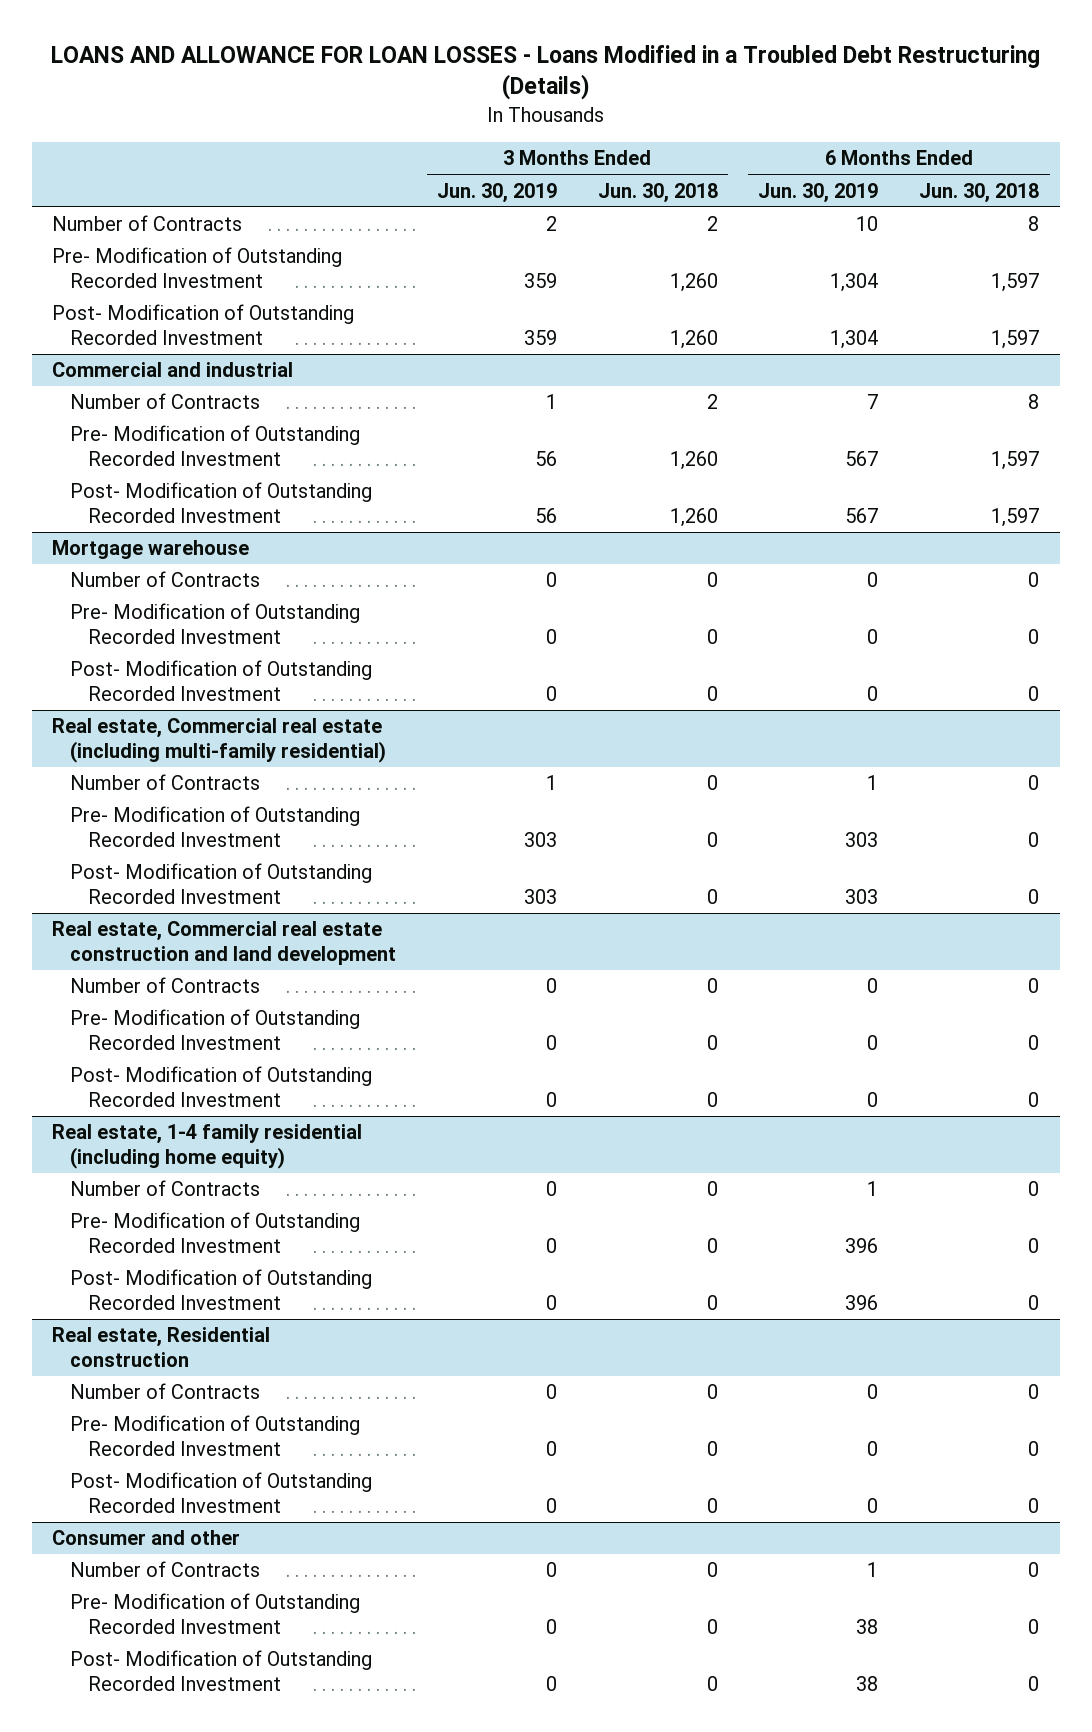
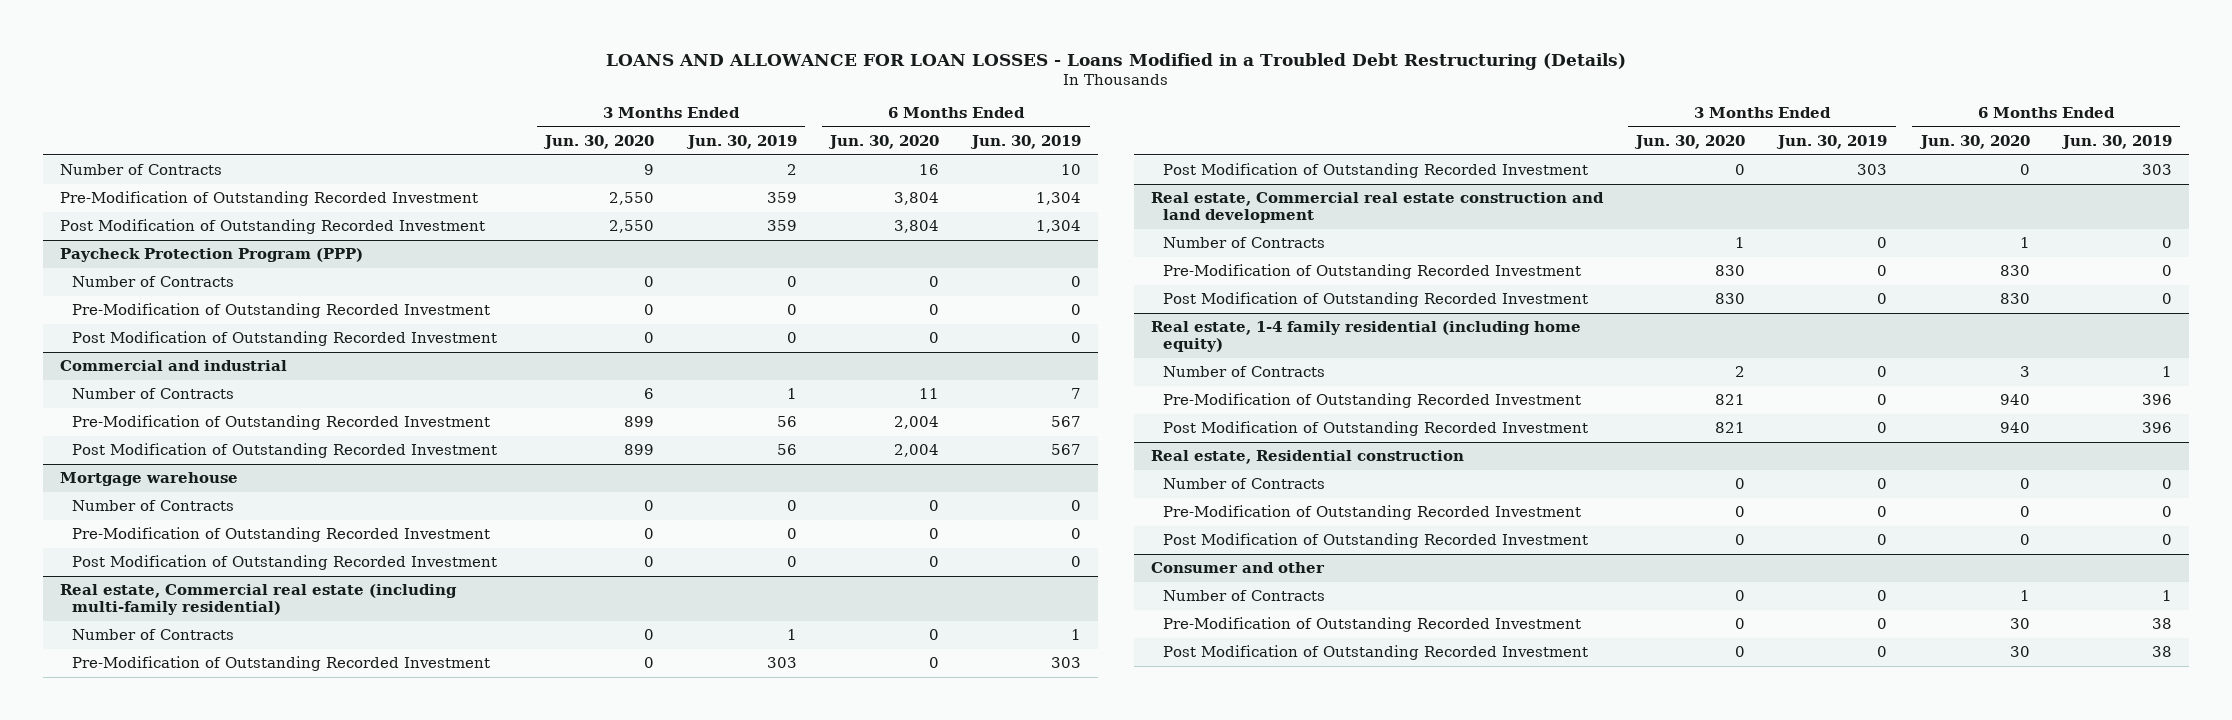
[597,182,718,203] Jun. 30, 2018 -> none
[919,182,1040,203] Jun. 30, 2018 -> none
none -> [543,135,655,150] Jun. 30, 2020
none -> [828,135,940,150] Jun. 30, 2020
[52,247,343,289] Pre- Modification of Outstanding Recorded Investment -> [59,191,478,207] Pre-Modification of Outstanding Recorded Investment
[52,304,355,346] Post- Modification of Outstanding Recorded Investment -> [59,219,485,235] Post Modification of Outstanding Recorded Investment
none -> [59,248,363,263] Paycheck Protection Program (PPP)
none -> [72,276,235,288] Number of Contracts
none -> [72,303,491,319] Pre-Modification of Outstanding Recorded Investment
none -> [72,331,498,347] Post Modification of Outstanding Recorded Investment
[70,425,361,467] Pre- Modification of Outstanding Recorded Investment -> [72,415,491,431] Pre-Modification of Outstanding Recorded Investment
[70,482,373,524] Post- Modification of Outstanding Recorded Investment -> [72,443,498,459] Post Modification of Outstanding Recorded Investment
[70,603,361,645] Pre- Modification of Outstanding Recorded Investment -> [72,527,491,543] Pre-Modification of Outstanding Recorded Investment
[70,660,373,702] Post- Modification of Outstanding Recorded Investment -> [72,555,498,571] Post Modification of Outstanding Recorded Investment
[70,806,361,848] Pre- Modification of Outstanding Recorded Investment -> [72,656,491,672] Pre-Modification of Outstanding Recorded Investment
[70,863,373,905] Post- Modification of Outstanding Recorded Investment -> [1162,163,1588,179] Post Modification of Outstanding Recorded Investment
[70,1009,361,1051] Pre- Modification of Outstanding Recorded Investment -> [1162,264,1581,280] Pre-Modification of Outstanding Recorded Investment
[70,1066,373,1108] Post- Modification of Outstanding Recorded Investment -> [1162,292,1588,308] Post Modification of Outstanding Recorded Investment
[70,1212,361,1254] Pre- Modification of Outstanding Recorded Investment -> [1162,393,1581,409] Pre-Modification of Outstanding Recorded Investment
[70,1269,373,1311] Post- Modification of Outstanding Recorded Investment -> [1162,421,1588,437] Post Modification of Outstanding Recorded Investment
[70,1415,361,1457] Pre- Modification of Outstanding Recorded Investment -> [1162,505,1581,521] Pre-Modification of Outstanding Recorded Investment
[70,1472,373,1514] Post- Modification of Outstanding Recorded Investment -> [1162,533,1588,549] Post Modification of Outstanding Recorded Investment
[70,1593,361,1635] Pre- Modification of Outstanding Recorded Investment -> [1162,617,1581,633] Pre-Modification of Outstanding Recorded Investment
[70,1650,373,1692] Post- Modification of Outstanding Recorded Investment -> [1162,645,1588,661] Post Modification of Outstanding Recorded Investment

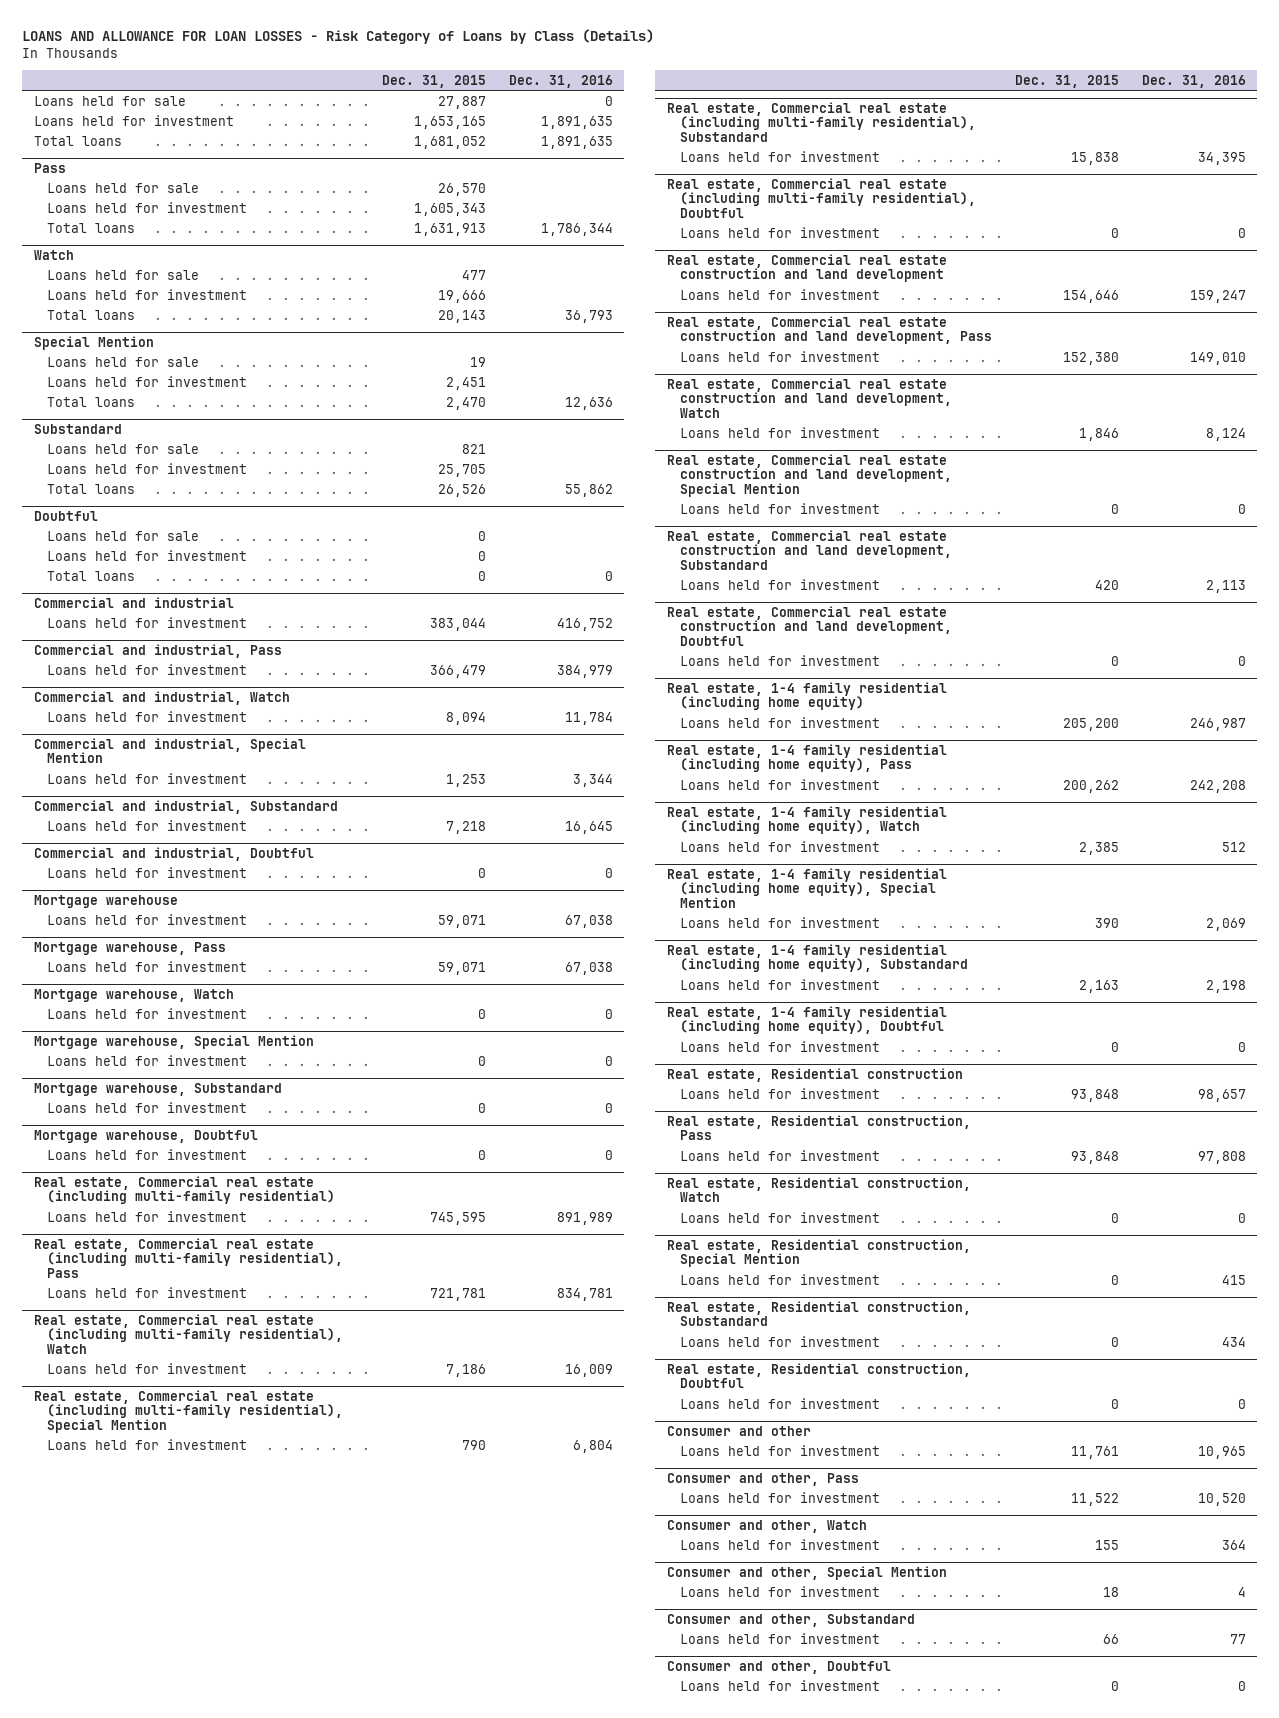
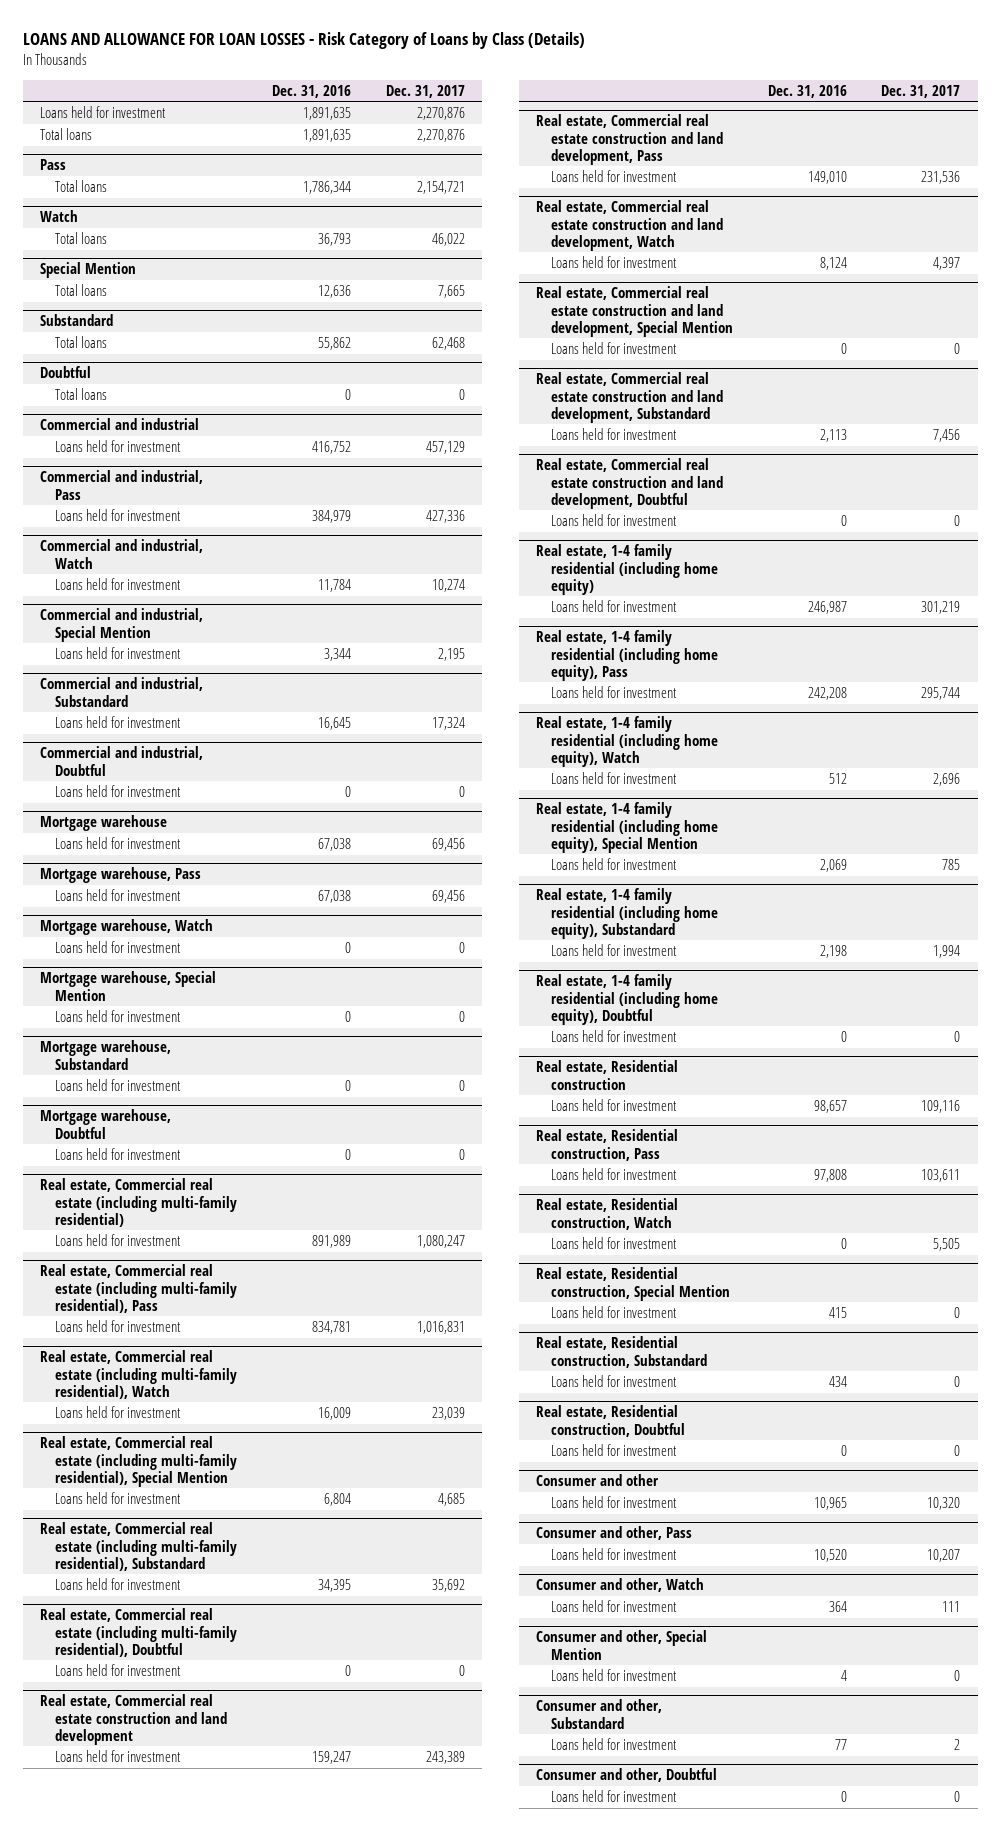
[381,74,486,88] Dec. 31, 2015 -> none
none -> [385,84,465,98] Dec. 31, 2017
[33,95,186,106] Loans held for sale -> none
[46,182,199,193] Loans held for sale -> none
[46,201,247,213] Loans held for investment -> none
[46,269,199,280] Loans held for sale -> none
[46,288,247,300] Loans held for investment -> none
[46,356,199,367] Loans held for sale -> none
[46,375,247,387] Loans held for investment -> none
[46,443,199,454] Loans held for sale -> none
[46,462,247,474] Loans held for investment -> none
[46,530,199,541] Loans held for sale -> none
[46,549,247,561] Loans held for investment -> none

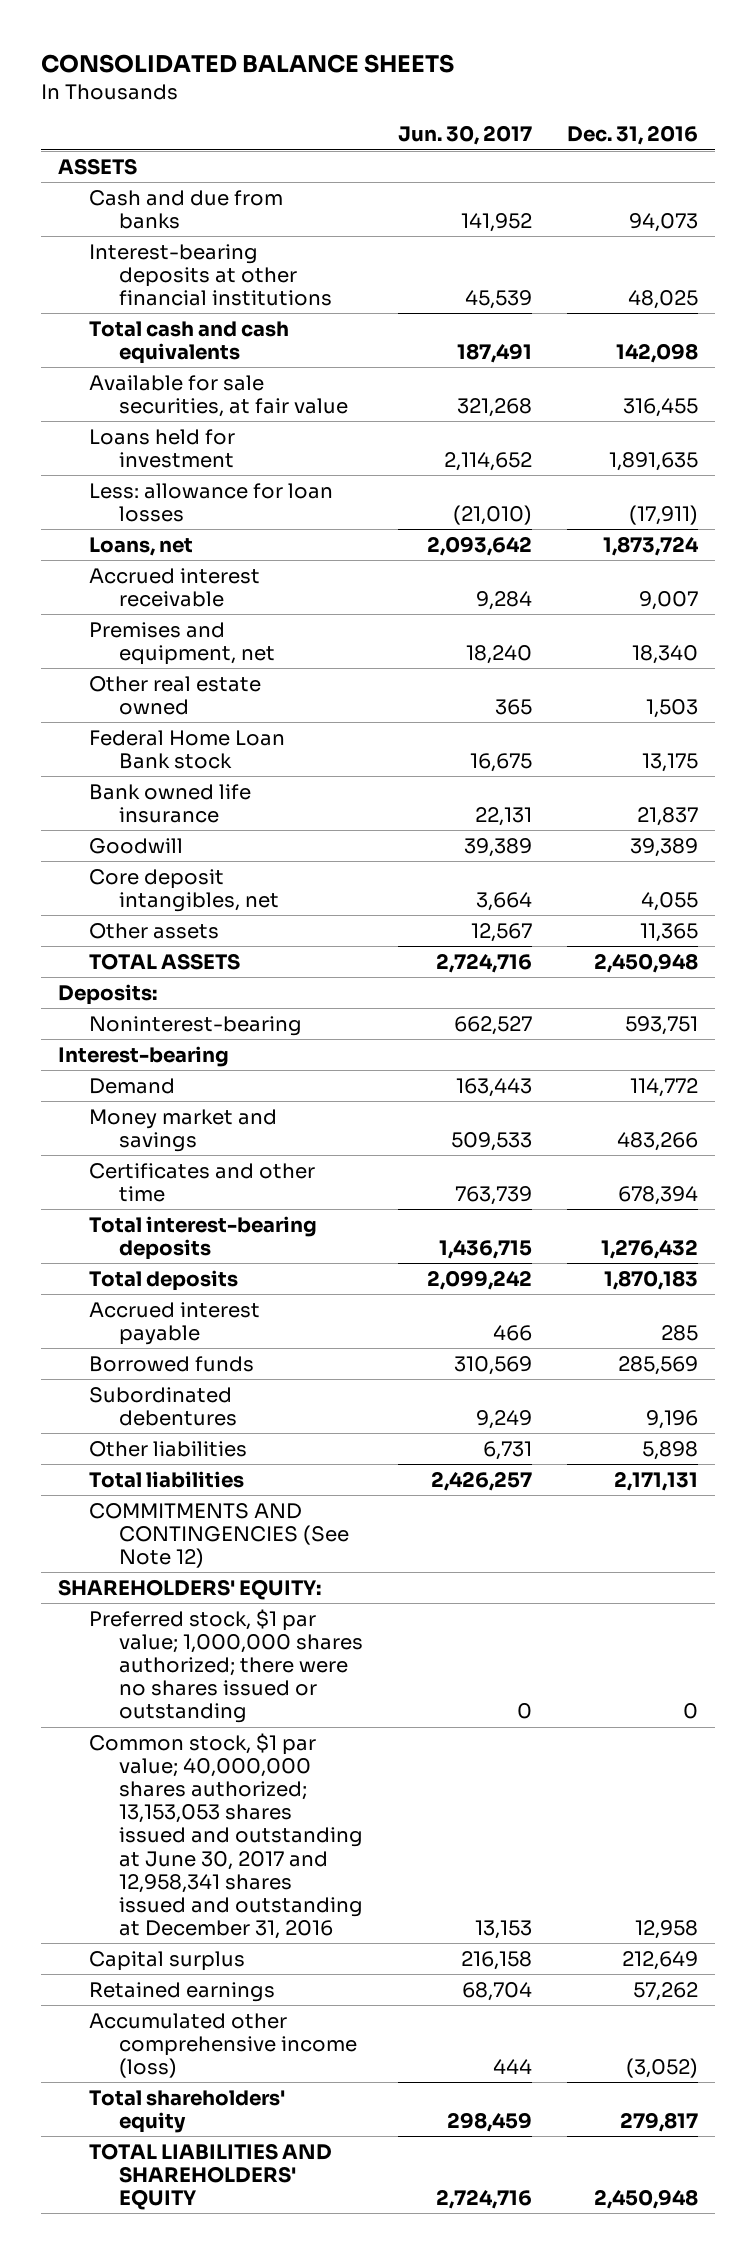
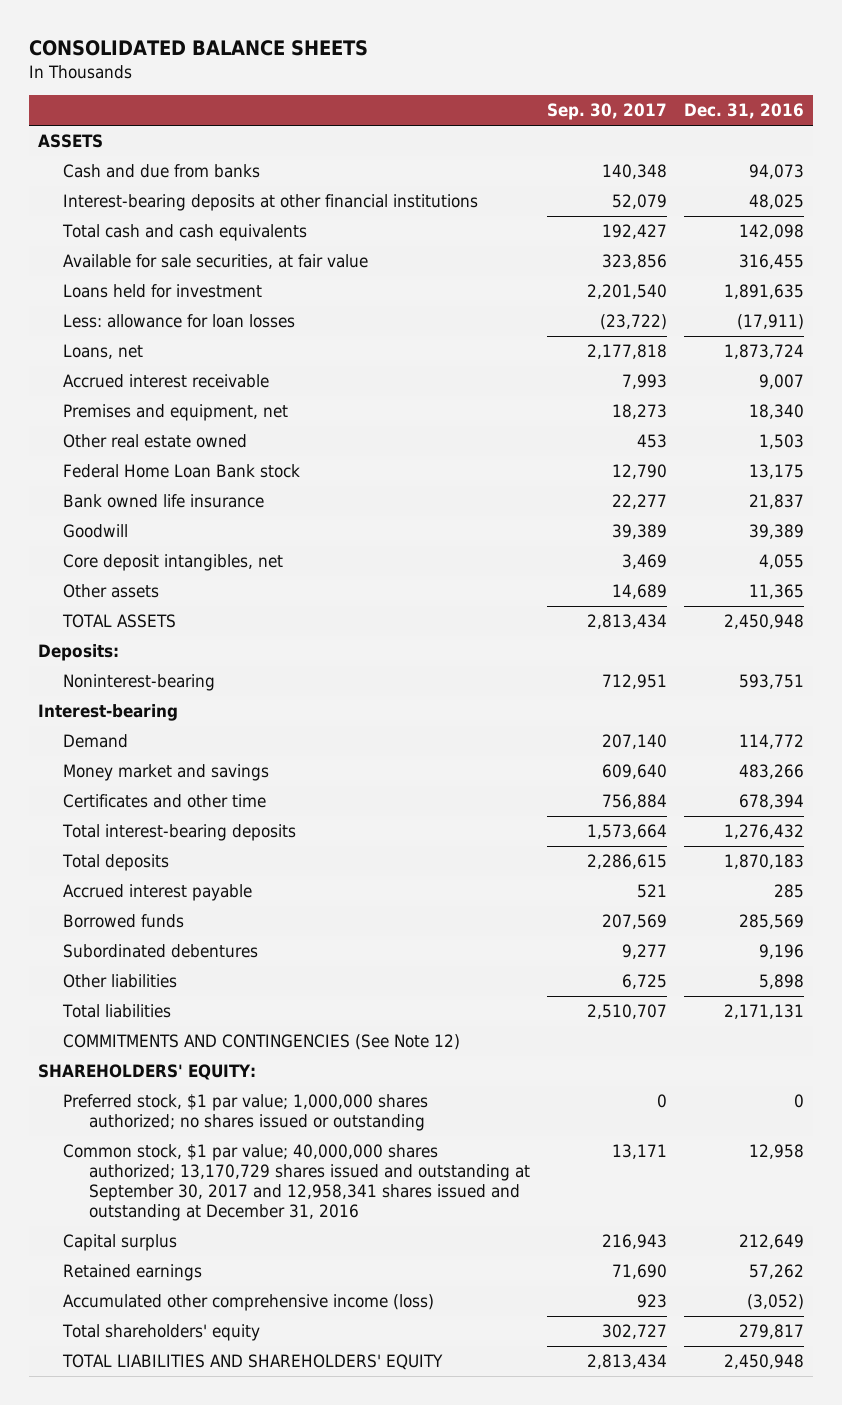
[398,125,533,146] Jun. 30, 2017 -> none
none -> [547,103,668,121] Sep. 30, 2017
[88,1608,364,1724] Preferred stock, $1 par value; 1,000,000 shares authorized; there were no shares issued or outstanding -> [63,1094,429,1132] Preferred stock, $1 par value; 1,000,000 shares authorized; no shares issued or outstanding
[88,1732,364,1940] Common stock, $1 par value; 40,000,000 shares authorized; 13,153,053 shares issued and outstanding at June 30, 2017 and 12,958,341 shares issued and outstanding at December 31, 2016 -> [63,1144,530,1221] Common stock, $1 par value; 40,000,000 shares authorized; 13,170,729 shares issued and outstanding at September 30, 2017 and 12,958,341 shares issued and outstanding at December 31, 2016

